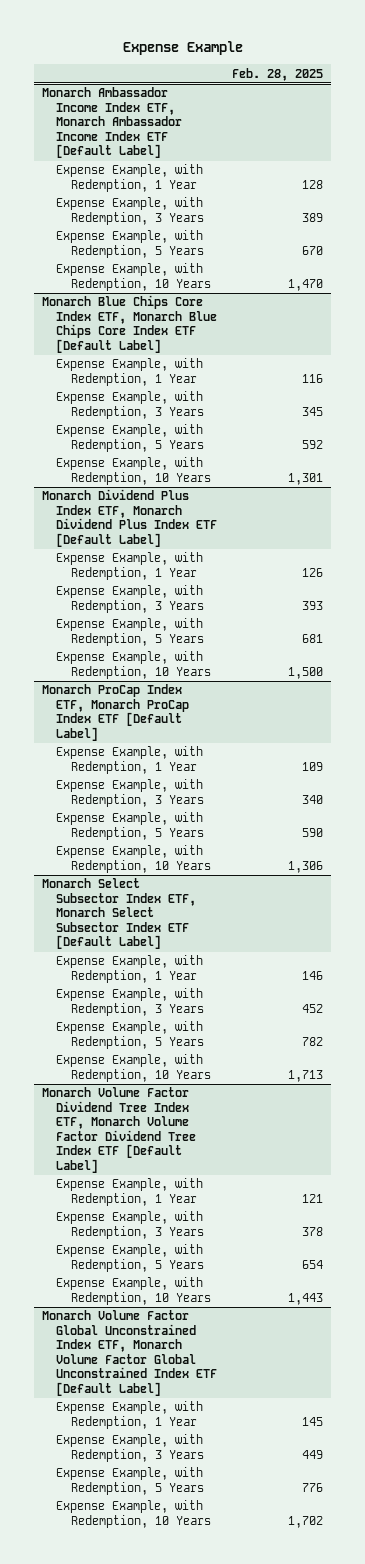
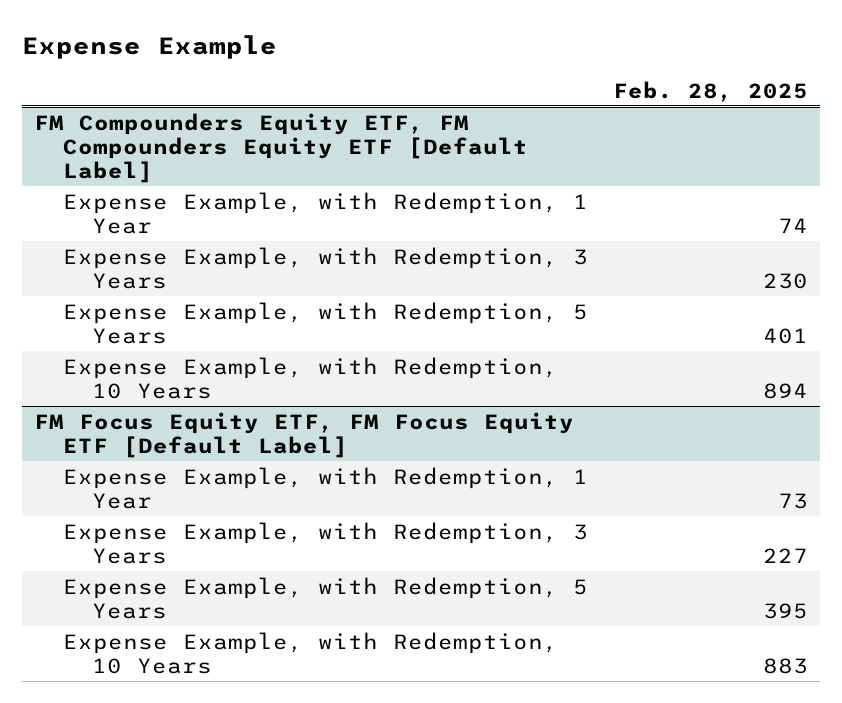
[41,87,183,159] Monarch Ambassador Income Index ETF, Monarch Ambassador Income Index ETF [Default Label] -> none
[41,295,218,353] Monarch Blue Chips Core Index ETF, Monarch Blue Chips Core Index ETF [Default Label] -> none
[41,489,218,547] Monarch Dividend Plus Index ETF, Monarch Dividend Plus Index ETF [Default Label] -> none
[56,552,204,580] Expense Example, with Redemption, 1 Year -> none
[56,585,204,613] Expense Example, with Redemption, 3 Years -> none
[56,618,204,646] Expense Example, with Redemption, 5 Years -> none
[56,651,211,679] Expense Example, with Redemption, 10 Years -> none
[41,684,190,741] Monarch ProCap Index ETF, Monarch ProCap Index ETF [Default Label] -> none
[56,746,204,774] Expense Example, with Redemption, 1 Year -> none
[56,779,204,807] Expense Example, with Redemption, 3 Years -> none
[56,812,204,840] Expense Example, with Redemption, 5 Years -> none
[56,845,211,873] Expense Example, with Redemption, 10 Years -> none
[41,878,197,950] Monarch Select Subsector Index ETF, Monarch Select Subsector Index ETF [Default Label] -> none
[56,955,204,983] Expense Example, with Redemption, 1 Year -> none
[56,988,204,1016] Expense Example, with Redemption, 3 Years -> none
[56,1021,204,1049] Expense Example, with Redemption, 5 Years -> none
[56,1054,211,1082] Expense Example, with Redemption, 10 Years -> none
[41,1087,197,1174] Monarch Volume Factor Dividend Tree Index ETF, Monarch Volume Factor Dividend Tree Index ETF [Default Label] -> none
[56,1178,204,1206] Expense Example, with Redemption, 1 Year -> none
[56,1211,204,1239] Expense Example, with Redemption, 3 Years -> none
[56,1244,204,1272] Expense Example, with Redemption, 5 Years -> none
[56,1277,211,1305] Expense Example, with Redemption, 10 Years -> none
[41,1310,218,1397] Monarch Volume Factor Global Unconstrained Index ETF, Monarch Volume Factor Global Unconstrained Index ETF [Default Label] -> none
[56,1401,204,1429] Expense Example, with Redemption, 1 Year -> none
[56,1434,204,1462] Expense Example, with Redemption, 3 Years -> none
[56,1467,204,1495] Expense Example, with Redemption, 5 Years -> none
[56,1500,211,1528] Expense Example, with Redemption, 10 Years -> none
none -> [34,112,529,183] FM Compounders Equity ETF, FM Compounders Equity ETF [Default Label]
[302,179,324,189] 128 -> [777,217,808,233] 74
[302,212,324,222] 389 -> [762,272,808,289] 230
[302,245,324,255] 670 -> [762,327,808,344] 401
[288,278,324,291] 1,470 -> [762,382,808,399] 894
none -> [34,411,575,458] FM Focus Equity ETF, FM Focus Equity ETF [Default Label]
[302,373,324,383] 116 -> [777,492,808,509] 73
[302,406,324,416] 345 -> [762,547,808,563] 227
[302,439,324,449] 592 -> [762,602,808,619] 395
[288,472,324,485] 1,301 -> [762,657,808,674] 883

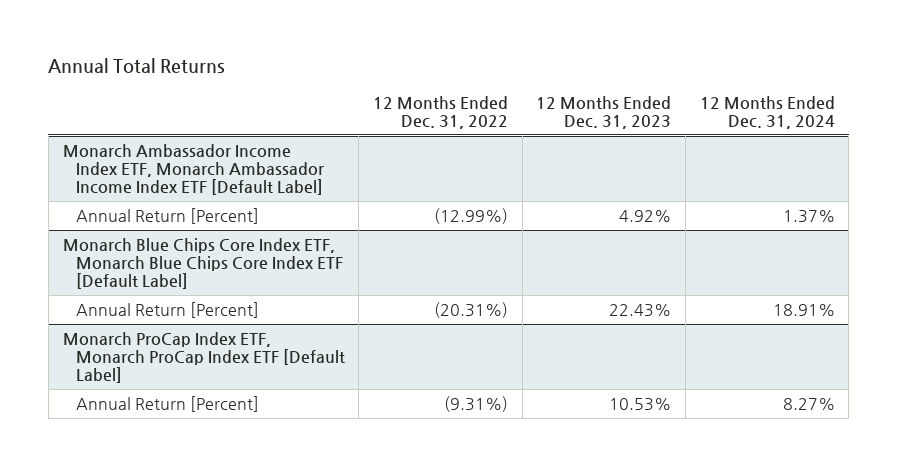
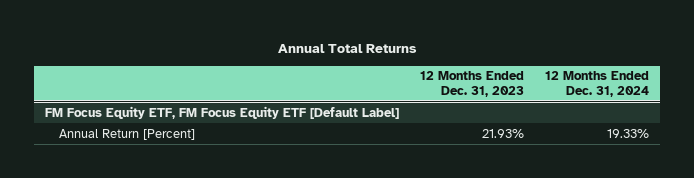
[373,95,509,129] 12 Months Ended Dec. 31, 2022 -> none
[62,143,324,195] Monarch Ambassador Income Index ETF, Monarch Ambassador Income Index ETF [Default Label] -> none
[62,237,343,289] Monarch Blue Chips Core Index ETF, Monarch Blue Chips Core Index ETF [Default Label] -> none
[75,301,259,318] Annual Return [Percent] -> none
[62,331,345,383] Monarch ProCap Index ETF, Monarch ProCap Index ETF [Default Label] -> none
[75,395,259,412] Annual Return [Percent] -> none
none -> [44,105,399,119] FM Focus Equity ETF, FM Focus Equity ETF [Default Label]
[619,209,672,222] 4.92% -> [481,128,524,138] 21.93%
[782,209,835,223] 1.37% -> [607,128,650,138] 19.33%

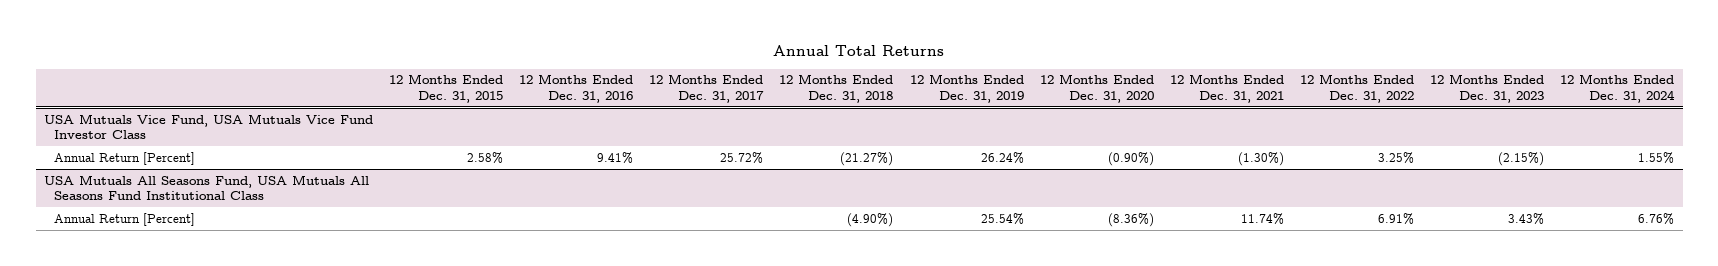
none -> [388,74,503,103] 12 Months Ended Dec. 31, 2015
none -> [519,74,634,103] 12 Months Ended Dec. 31, 2016
none -> [649,74,765,103] 12 Months Ended Dec. 31, 2017
none -> [779,74,894,103] 12 Months Ended Dec. 31, 2018
none -> [909,74,1024,103] 12 Months Ended Dec. 31, 2019
none -> [1039,74,1154,103] 12 Months Ended Dec. 31, 2020
none -> [1169,74,1284,103] 12 Months Ended Dec. 31, 2021
none -> [1300,74,1415,103] 12 Months Ended Dec. 31, 2022
[44,105,399,119] FM Focus Equity ETF, FM Focus Equity ETF [Default Label] -> none
none -> [43,113,373,139] USA Mutuals Vice Fund, USA Mutuals Vice Fund Investor Class
[481,128,524,138] 21.93% -> [1498,151,1545,166] (2.15%)
[607,128,650,138] 19.33% -> [1638,151,1675,164] 1.55%
none -> [43,174,369,200] USA Mutuals All Seasons Fund, USA Mutuals All Seasons Fund Institutional Class
none -> [54,212,196,226] Annual Return [Percent]

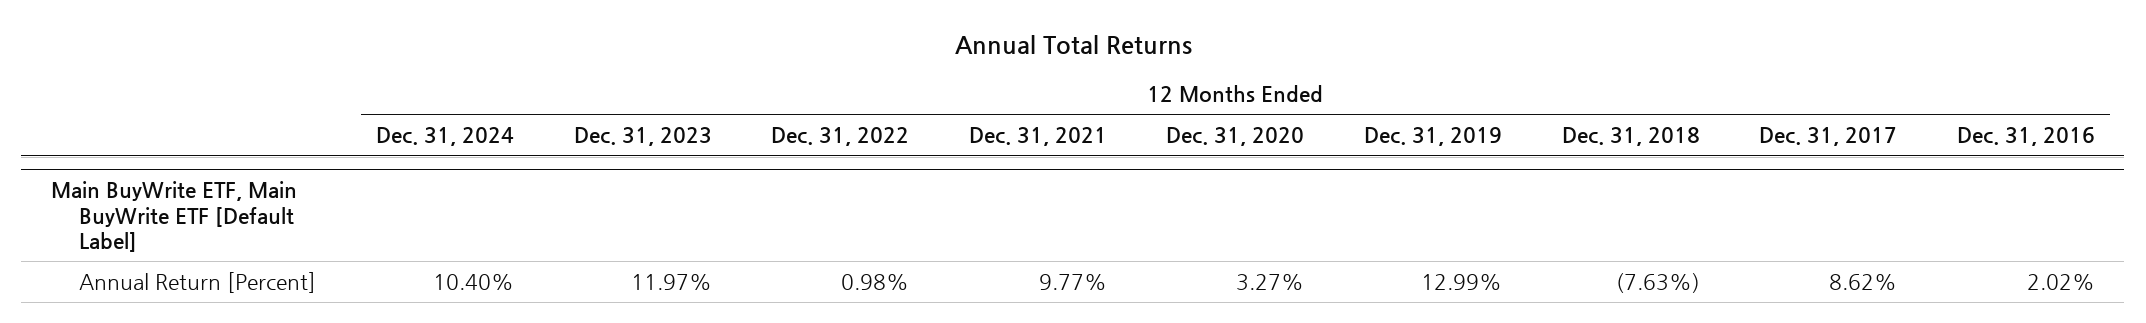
[388,74,503,103] 12 Months Ended Dec. 31, 2015 -> none
[43,113,373,139] USA Mutuals Vice Fund, USA Mutuals Vice Fund Investor Class -> none
[43,174,369,200] USA Mutuals All Seasons Fund, USA Mutuals All Seasons Fund Institutional Class -> none
[54,212,196,226] Annual Return [Percent] -> none
none -> [51,181,298,252] Main BuyWrite ETF, Main BuyWrite ETF [Default Label]
[597,151,634,164] 9.41% -> [2026,273,2095,290] 2.02%
[720,151,764,164] 25.72% -> [1829,273,1898,290] 8.62%
[840,151,894,166] (21.27%) -> [1615,272,1700,293] (7.63%)
[980,151,1024,164] 26.24% -> [1420,273,1502,290] 12.99%
[1107,151,1154,166] (0.90%) -> [1236,273,1305,291] 3.27%
[1237,151,1284,166] (1.30%) -> [1038,273,1107,290] 9.77%
[1378,151,1415,164] 3.25% -> [841,273,910,290] 0.98%
[1498,151,1545,166] (2.15%) -> [630,273,712,290] 11.97%
[1638,151,1675,164] 1.55% -> [433,273,515,290] 10.40%

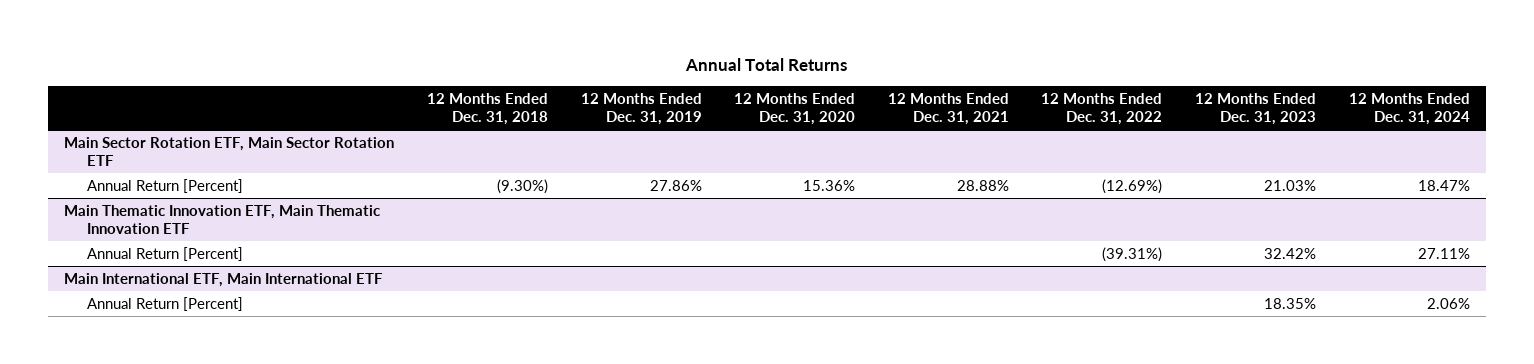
[1759,127,1898,147] Dec. 31, 2017 -> none
[1956,127,2095,147] Dec. 31, 2016 -> none
[51,181,298,252] Main BuyWrite ETF, Main BuyWrite ETF [Default Label] -> none
none -> [64,137,395,166] Main Sector Rotation ETF, Main Sector Rotation ETF
[433,273,515,290] 10.40% -> [1417,180,1470,192] 18.47%
[630,273,712,290] 11.97% -> [1264,180,1317,192] 21.03%
[841,273,910,290] 0.98% -> [1102,179,1163,195] (12.69%)
[1038,273,1107,290] 9.77% -> [956,180,1009,192] 28.88%
[1236,273,1305,291] 3.27% -> [803,180,856,192] 15.36%
[1420,273,1502,290] 12.99% -> [649,180,702,192] 27.86%
[1615,272,1700,293] (7.63%) -> [497,179,549,195] (9.30%)
none -> [64,205,381,234] Main Thematic Innovation ETF, Main Thematic Innovation ETF
none -> [86,247,243,262] Annual Return [Percent]
none -> [64,273,384,288] Main International ETF, Main International ETF
none -> [86,297,243,312] Annual Return [Percent]

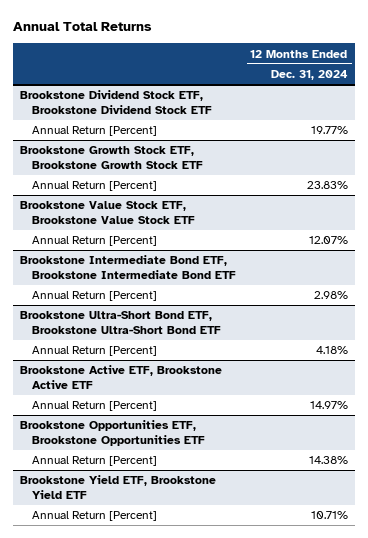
[427,93,549,125] 12 Months Ended Dec. 31, 2018 -> none
[580,93,702,125] 12 Months Ended Dec. 31, 2019 -> none
[734,93,856,125] 12 Months Ended Dec. 31, 2020 -> none
[887,93,1009,125] 12 Months Ended Dec. 31, 2021 -> none
[1041,93,1163,125] 12 Months Ended Dec. 31, 2022 -> none
[1195,93,1317,125] 12 Months Ended Dec. 31, 2023 -> none
[64,137,395,166] Main Sector Rotation ETF, Main Sector Rotation ETF -> none
[64,205,381,234] Main Thematic Innovation ETF, Main Thematic Innovation ETF -> none
[64,273,384,288] Main International ETF, Main International ETF -> none
none -> [20,90,212,114] Brookstone Dividend Stock ETF, Brookstone Dividend Stock ETF
[1417,180,1470,192] 18.47% -> [310,126,348,135] 19.77%
none -> [20,146,203,169] Brookstone Growth Stock ETF, Brookstone Growth Stock ETF
[1417,248,1470,260] 27.11% -> [306,181,348,190] 23.83%
none -> [20,201,195,224] Brookstone Value Stock ETF, Brookstone Value Stock ETF
[1426,298,1470,310] 2.06% -> [308,236,348,245] 12.07%
none -> [20,255,236,279] Brookstone Intermediate Bond ETF, Brookstone Intermediate Bond ETF
none -> [31,291,157,302] Annual Return [Percent]
none -> [20,311,221,334] Brookstone Ultra-Short Bond ETF, Brookstone Ultra-Short Bond ETF
none -> [31,346,157,357] Annual Return [Percent]
none -> [20,365,223,389] Brookstone Active ETF, Brookstone Active ETF
none -> [31,401,157,412] Annual Return [Percent]
none -> [20,420,205,446] Brookstone Opportunities ETF, Brookstone Opportunities ETF
none -> [31,456,157,467] Annual Return [Percent]
none -> [20,475,217,499] Brookstone Yield ETF, Brookstone Yield ETF
none -> [31,511,157,522] Annual Return [Percent]

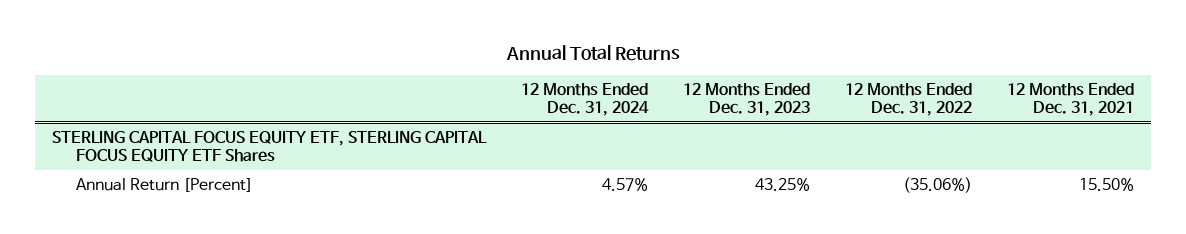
none -> [682,82,810,117] 12 Months Ended Dec. 31, 2023
none -> [844,82,972,117] 12 Months Ended Dec. 31, 2022
none -> [1006,82,1134,117] 12 Months Ended Dec. 31, 2021
[20,90,212,114] Brookstone Dividend Stock ETF, Brookstone Dividend Stock ETF -> none
[20,146,203,169] Brookstone Growth Stock ETF, Brookstone Growth Stock ETF -> none
[31,181,157,192] Annual Return [Percent] -> none
[20,201,195,224] Brookstone Value Stock ETF, Brookstone Value Stock ETF -> none
[31,236,157,247] Annual Return [Percent] -> none
[20,255,236,279] Brookstone Intermediate Bond ETF, Brookstone Intermediate Bond ETF -> none
[31,291,157,302] Annual Return [Percent] -> none
[20,311,221,334] Brookstone Ultra-Short Bond ETF, Brookstone Ultra-Short Bond ETF -> none
[31,346,157,357] Annual Return [Percent] -> none
[20,365,223,389] Brookstone Active ETF, Brookstone Active ETF -> none
[31,401,157,412] Annual Return [Percent] -> none
[20,420,205,446] Brookstone Opportunities ETF, Brookstone Opportunities ETF -> none
[31,456,157,467] Annual Return [Percent] -> none
[20,475,217,499] Brookstone Yield ETF, Brookstone Yield ETF -> none
[31,511,157,522] Annual Return [Percent] -> none
none -> [52,131,488,163] STERLING CAPITAL FOCUS EQUITY ETF, STERLING CAPITAL FOCUS EQUITY ETF Shares
[310,126,348,135] 19.77% -> [601,178,648,192] 4.57%

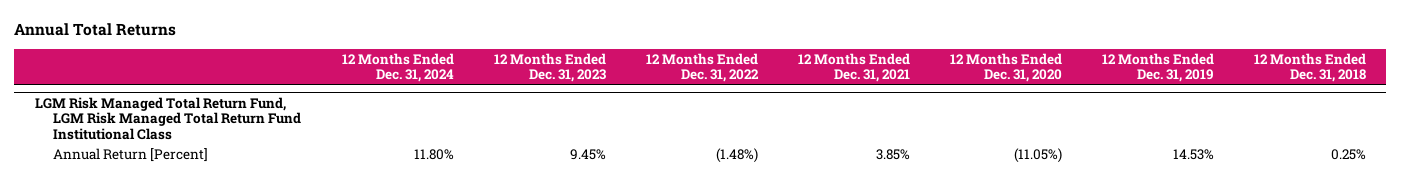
none -> [950,52,1063,83] 12 Months Ended Dec. 31, 2020
none -> [1102,52,1215,83] 12 Months Ended Dec. 31, 2019
none -> [1254,52,1367,83] 12 Months Ended Dec. 31, 2018
[52,131,488,163] STERLING CAPITAL FOCUS EQUITY ETF, STERLING CAPITAL FOCUS EQUITY ETF Shares -> none
none -> [34,96,302,140] LGM Risk Managed Total Return Fund, LGM Risk Managed Total Return Fund Institutional Class
[601,178,648,192] 4.57% -> [413,148,454,160] 11.80%
[754,178,810,192] 43.25% -> [569,148,606,160] 9.45%
[902,177,972,194] (35.06%) -> [715,147,758,163] (1.48%)
[1078,178,1134,192] 15.50% -> [875,148,910,160] 3.85%

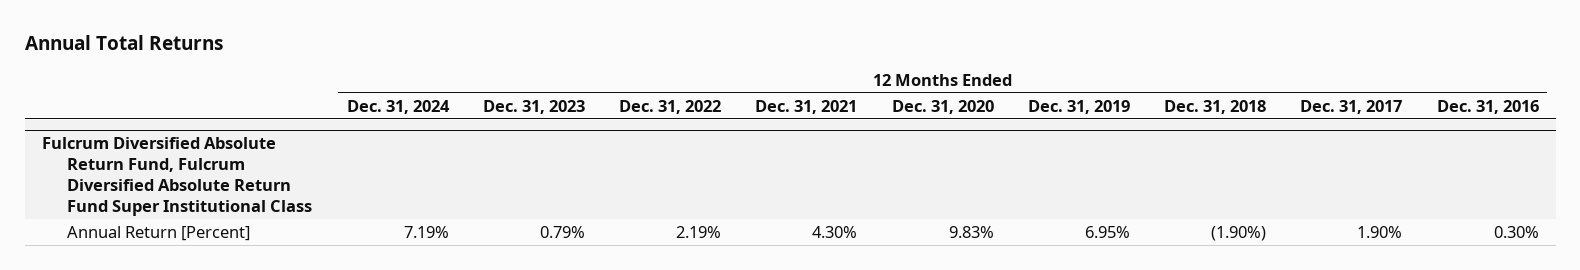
none -> [1300,99,1403,114] Dec. 31, 2017
none -> [1436,99,1539,114] Dec. 31, 2016
[34,96,302,140] LGM Risk Managed Total Return Fund, LGM Risk Managed Total Return Fund Institutional Class -> none
none -> [41,137,313,217] Fulcrum Diversified Absolute Return Fund, Fulcrum Diversified Absolute Return Fund Super Institutional Class
[413,148,454,160] 11.80% -> [403,225,449,238] 7.19%
[569,148,606,160] 9.45% -> [539,225,585,238] 0.79%
[715,147,758,163] (1.48%) -> [676,225,722,238] 2.19%
[875,148,910,160] 3.85% -> [812,225,858,238] 4.30%
[1014,147,1063,163] (11.05%) -> [948,225,994,238] 9.83%
[1173,148,1215,160] 14.53% -> [1084,225,1130,238] 6.95%
[1331,148,1367,160] 0.25% -> [1211,225,1267,241] (1.90%)

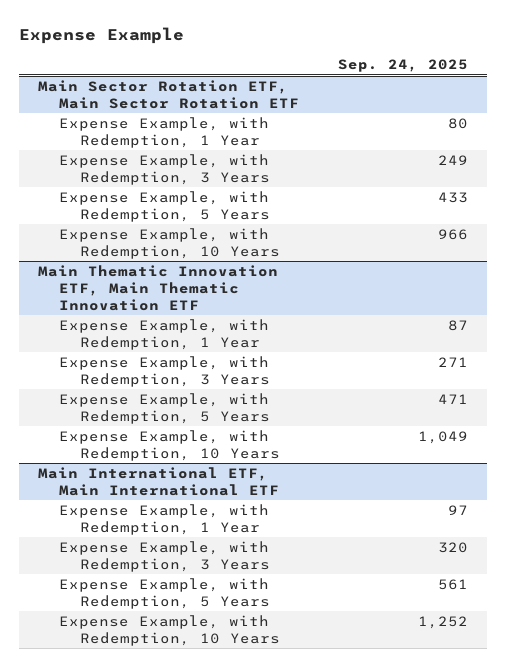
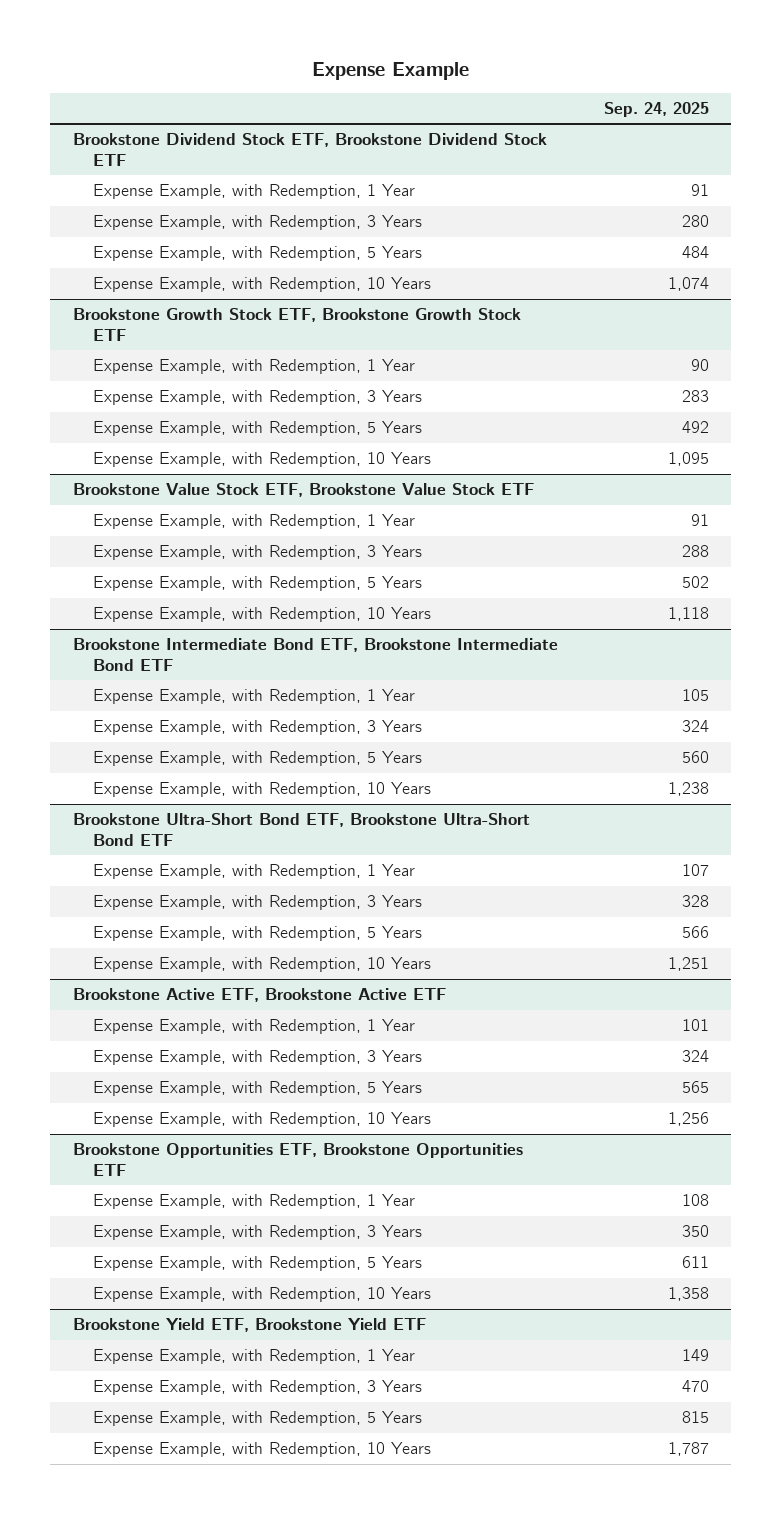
[38,80,300,109] Main Sector Rotation ETF, Main Sector Rotation ETF -> none
[38,265,279,311] Main Thematic Innovation ETF, Main Thematic Innovation ETF -> none
[38,467,280,496] Main International ETF, Main International ETF -> none
none -> [72,133,547,166] Brookstone Dividend Stock ETF, Brookstone Dividend Stock ETF
[447,118,468,130] 80 -> [690,184,709,197] 91
[437,155,468,166] 249 -> [681,215,709,228] 280
[437,192,468,204] 433 -> [681,246,709,259] 484
[437,229,468,241] 966 -> [667,277,709,292] 1,074
none -> [72,308,521,341] Brookstone Growth Stock ETF, Brookstone Growth Stock ETF
[447,320,468,332] 87 -> [690,359,709,372] 90
[437,357,468,368] 271 -> [681,390,709,403] 283
[437,394,468,405] 471 -> [681,421,709,434] 492
[417,431,468,445] 1,049 -> [667,452,709,467] 1,095
none -> [72,483,534,498] Brookstone Value Stock ETF, Brookstone Value Stock ETF
[447,505,468,516] 97 -> [690,514,709,527] 91
[437,542,468,554] 320 -> [681,545,709,558] 288
[437,579,468,591] 561 -> [681,576,709,589] 502
[417,616,468,630] 1,252 -> [667,607,709,622] 1,118
none -> [72,638,558,671] Brookstone Intermediate Bond ETF, Brookstone Intermediate Bond ETF
none -> [92,689,415,705] Expense Example, with Redemption, 1 Year
none -> [92,720,422,736] Expense Example, with Redemption, 3 Years
none -> [92,751,422,767] Expense Example, with Redemption, 5 Years
none -> [92,782,431,798] Expense Example, with Redemption, 10 Years
none -> [72,813,530,846] Brookstone Ultra-Short Bond ETF, Brookstone Ultra-Short Bond ETF
none -> [92,864,415,880] Expense Example, with Redemption, 1 Year
none -> [92,895,422,911] Expense Example, with Redemption, 3 Years
none -> [92,926,422,942] Expense Example, with Redemption, 5 Years
none -> [92,957,431,973] Expense Example, with Redemption, 10 Years
none -> [72,988,446,1003] Brookstone Active ETF, Brookstone Active ETF
none -> [92,1019,415,1035] Expense Example, with Redemption, 1 Year
none -> [92,1050,422,1066] Expense Example, with Redemption, 3 Years
none -> [92,1081,422,1097] Expense Example, with Redemption, 5 Years
none -> [92,1112,431,1128] Expense Example, with Redemption, 10 Years
none -> [72,1143,523,1176] Brookstone Opportunities ETF, Brookstone Opportunities ETF
none -> [92,1194,415,1210] Expense Example, with Redemption, 1 Year
none -> [92,1225,422,1241] Expense Example, with Redemption, 3 Years
none -> [92,1256,422,1272] Expense Example, with Redemption, 5 Years
none -> [92,1287,431,1303] Expense Example, with Redemption, 10 Years
none -> [72,1318,426,1333] Brookstone Yield ETF, Brookstone Yield ETF
none -> [92,1349,415,1365] Expense Example, with Redemption, 1 Year
none -> [92,1380,422,1396] Expense Example, with Redemption, 3 Years
none -> [92,1411,422,1427] Expense Example, with Redemption, 5 Years
none -> [92,1442,431,1458] Expense Example, with Redemption, 10 Years

